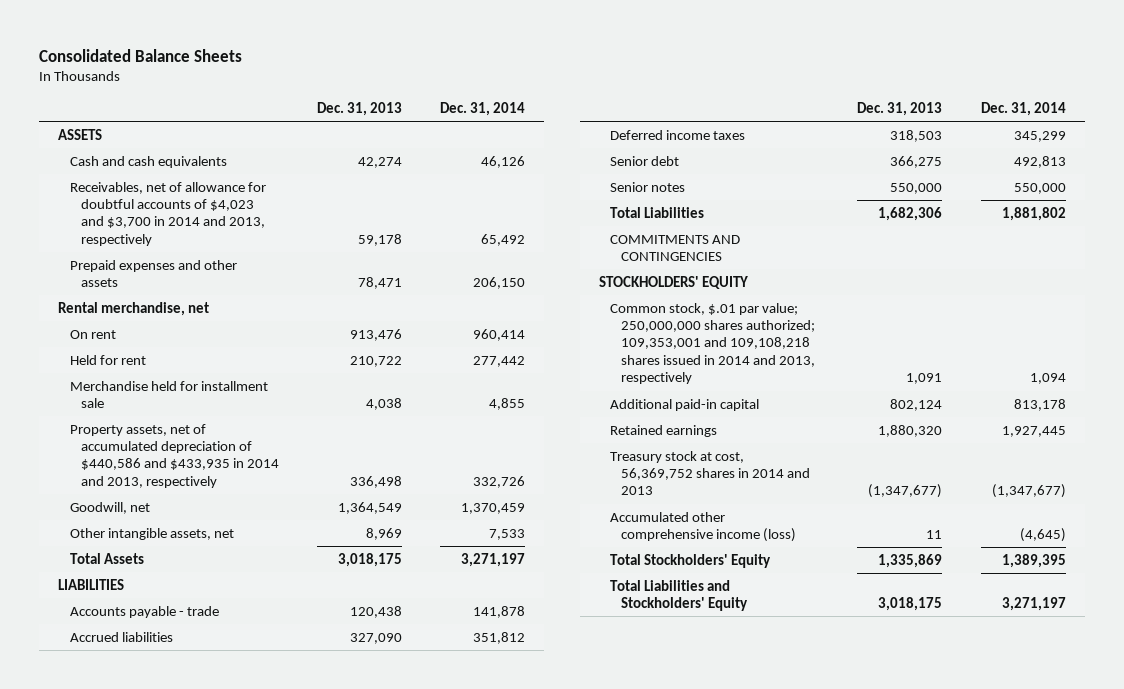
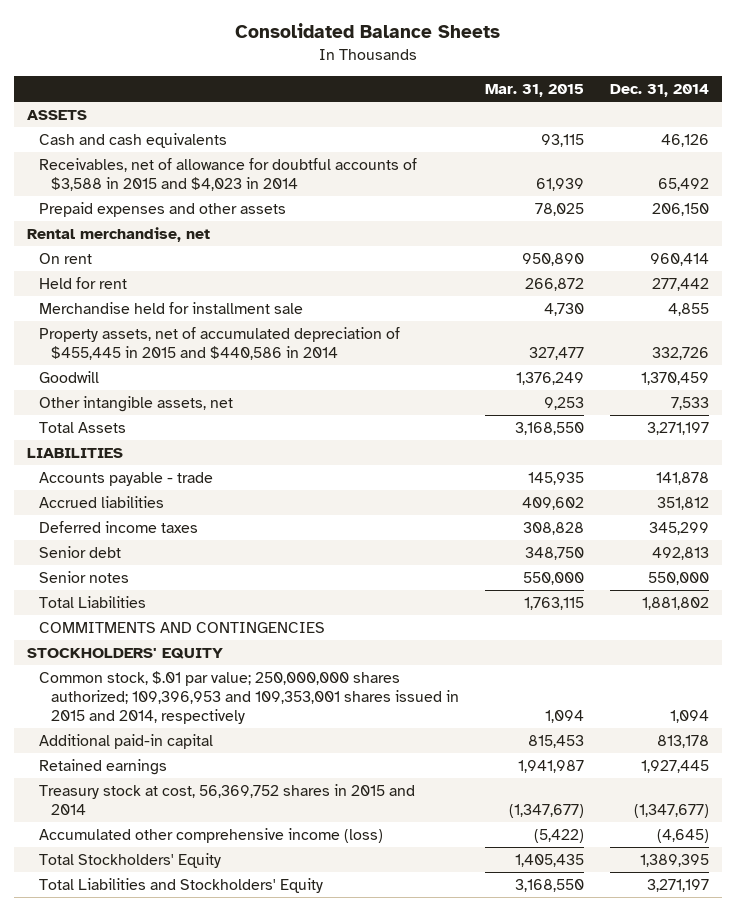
[316,102,402,117] Dec. 31, 2013 -> none
none -> [484,84,584,98] Mar. 31, 2015
[69,181,266,246] Receivables, net of allowance for doubtful accounts of $4,023 and $3,700 in 2014 and 2013, respectively -> [38,158,417,191] Receivables, net of allowance for doubtful accounts of $3,588 in 2015 and $4,023 in 2014
[69,423,279,488] Property assets, net of accumulated depreciation of $440,586 and $433,935 in 2014 and 2013, respectively -> [38,327,400,360] Property assets, net of accumulated depreciation of $455,445 in 2015 and $440,586 in 2014
[69,501,150,514] Goodwill, net -> [38,371,99,384] Goodwill
[610,302,816,385] Common stock, $.01 par value; 250,000,000 shares authorized; 109,353,001 and 109,108,218 shares issued in 2014 and 2013, respectively -> [38,671,459,724] Common stock, $.01 par value; 250,000,000 shares authorized; 109,396,953 and 109,353,001 shares issued in 2015 and 2014, respectively
[610,450,811,496] Treasury stock at cost, 56,369,752 shares in 2014 and 2013 -> [38,784,415,815] Treasury stock at cost, 56,369,752 shares in 2015 and 2014

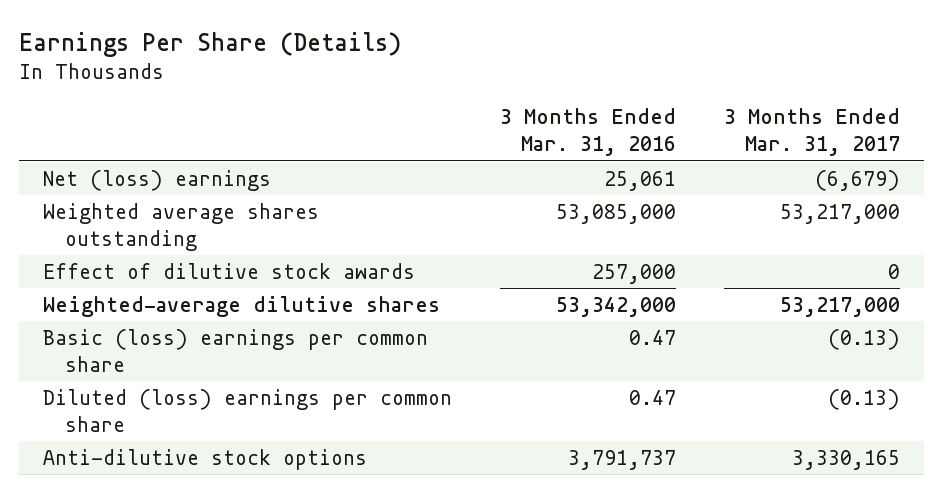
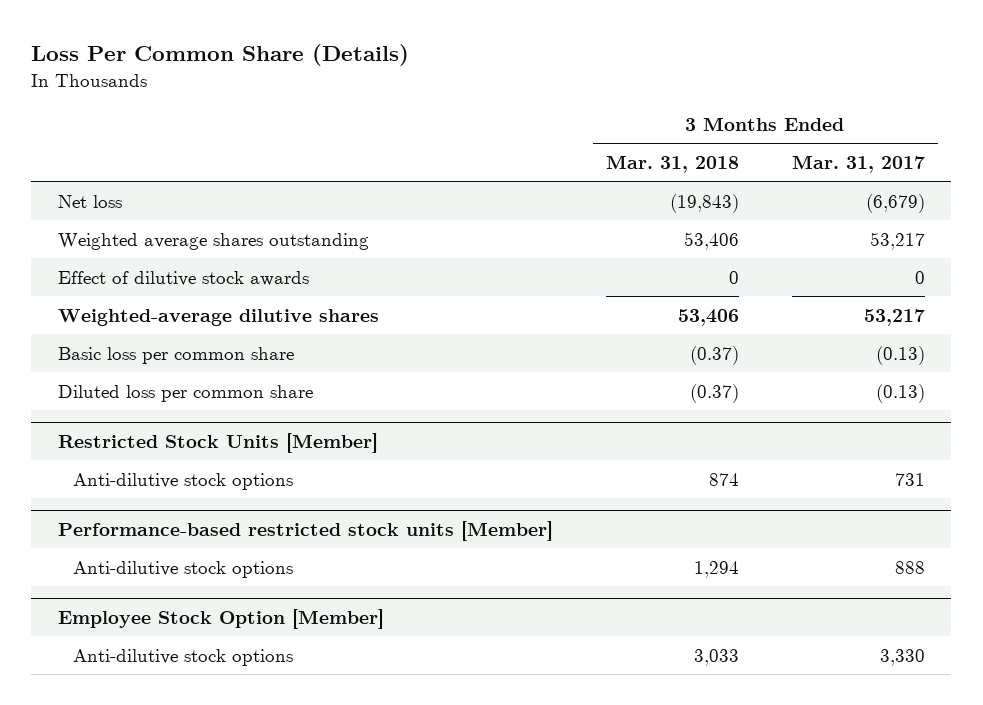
[18,32,401,58] Earnings Per Share (Details) -> [31,43,410,66] Loss Per Common Share (Details)
[499,108,676,157] 3 Months Ended Mar. 31, 2016 -> none
none -> [605,155,739,174] Mar. 31, 2018
[42,169,271,191] Net (loss) earnings -> [57,194,122,208] Net loss
[779,203,900,224] 53,217,000 -> [869,231,925,250] 53,217
[779,296,900,317] 53,217,000 -> [863,308,925,326] 53,217
[42,328,428,372] Basic (loss) earnings per common share -> [57,346,294,364] Basic loss per common share
[42,388,452,432] Diluted (loss) earnings per common share -> [57,384,313,402] Diluted loss per common share
none -> [57,432,378,453] Restricted Stock Units [Member]
[791,449,900,470] 3,330,165 -> [894,472,925,486] 731
none -> [57,520,553,541] Performance-based restricted stock units [Member]
none -> [72,560,293,578] Anti-dilutive stock options
none -> [57,608,384,629] Employee Stock Option [Member]
none -> [72,648,293,666] Anti-dilutive stock options

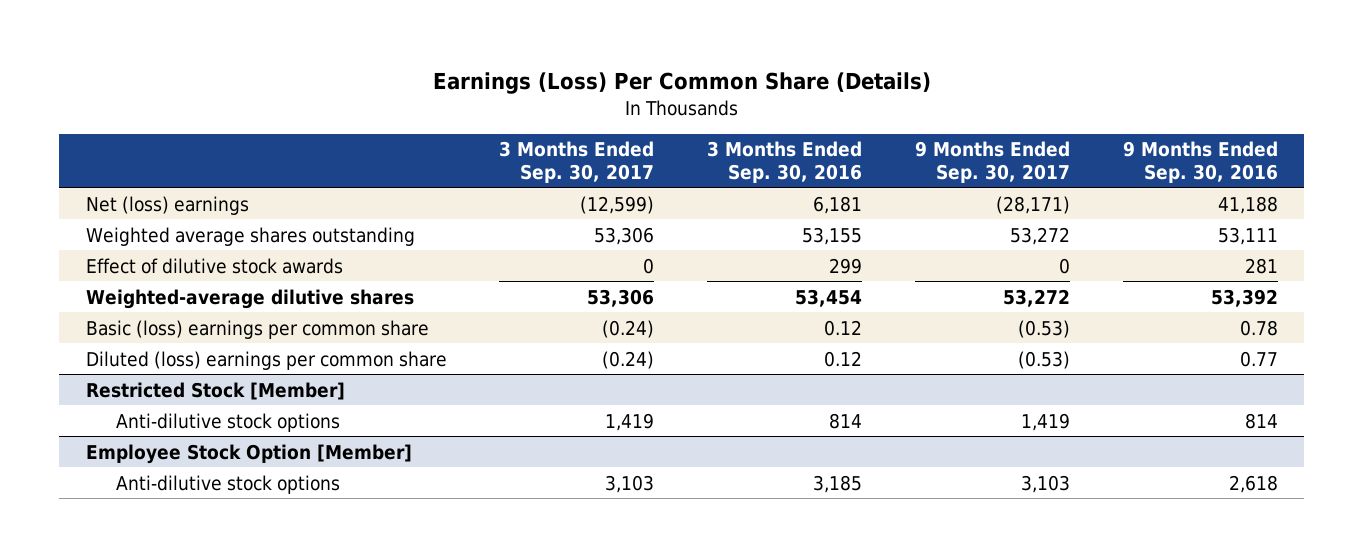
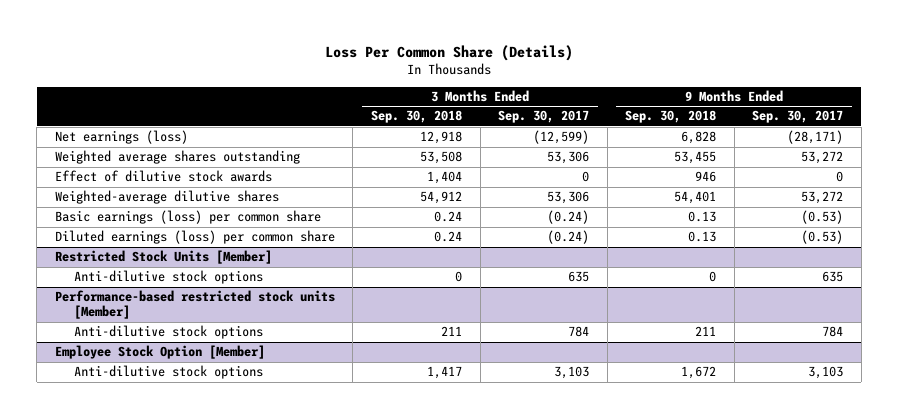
[432,71,931,94] Earnings (Loss) Per Common Share (Details) -> [325,44,574,61] Loss Per Common Share (Details)
[707,141,863,183] 3 Months Ended Sep. 30, 2016 -> none
[1122,141,1278,183] 9 Months Ended Sep. 30, 2016 -> none
none -> [371,110,463,124] Sep. 30, 2018
none -> [625,110,717,124] Sep. 30, 2018
[85,195,249,215] Net (loss) earnings -> [54,130,188,145] Net earnings (loss)
[85,319,429,339] Basic (loss) earnings per common share -> [54,210,321,225] Basic earnings (loss) per common share
[85,350,447,370] Diluted (loss) earnings per common share -> [54,230,335,245] Diluted earnings (loss) per common share
[85,381,345,400] Restricted Stock [Member] -> [54,250,272,265] Restricted Stock Units [Member]
[605,412,655,431] 1,419 -> [568,271,590,283] 635
[1020,412,1070,431] 1,419 -> [822,271,844,283] 635
none -> [54,290,335,320] Performance-based restricted stock units [Member]
none -> [74,325,264,340] Anti-dilutive stock options

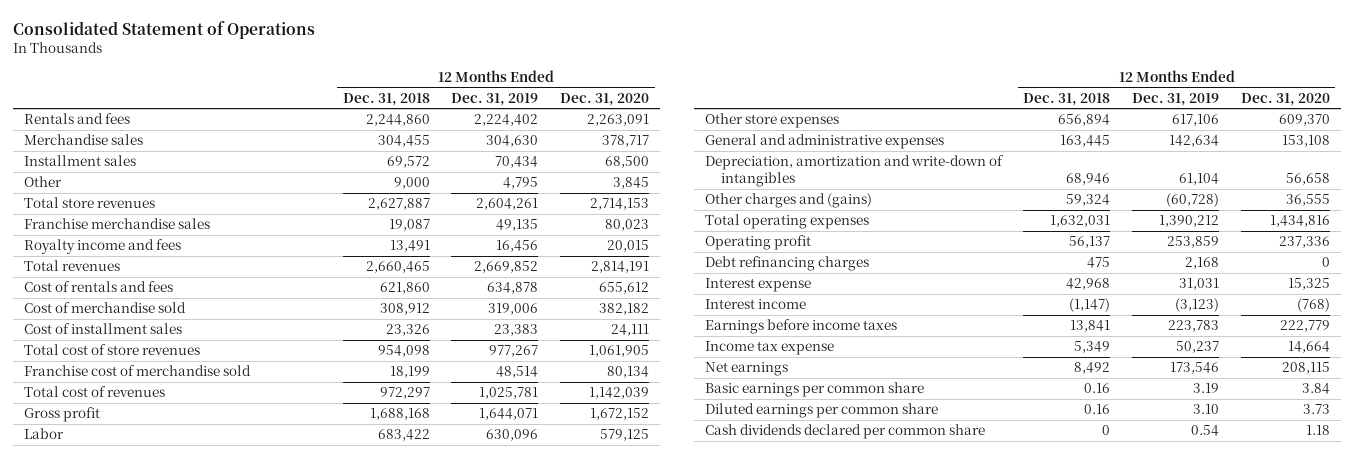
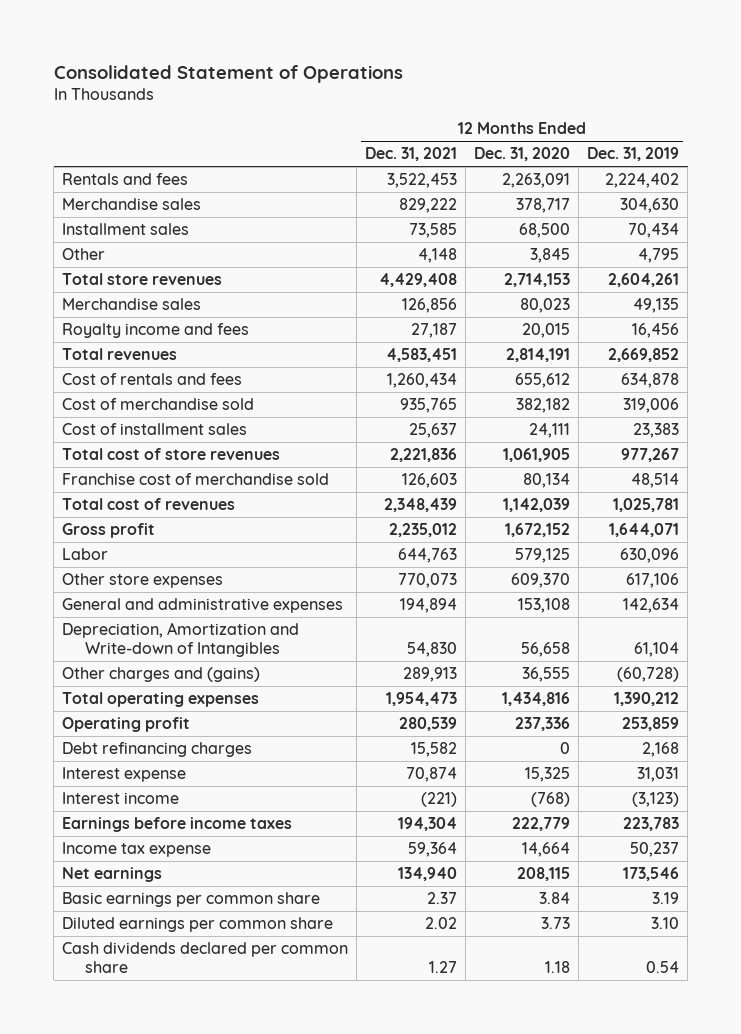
[342,92,430,106] Dec. 31, 2018 -> none
none -> [365,147,458,162] Dec. 31, 2021
[24,218,211,230] Franchise merchandise sales -> [62,298,202,311] Merchandise sales
[704,155,1004,188] Depreciation, amortization and write-down of intangibles -> [62,622,300,658] Depreciation, Amortization and Write-down of Intangibles

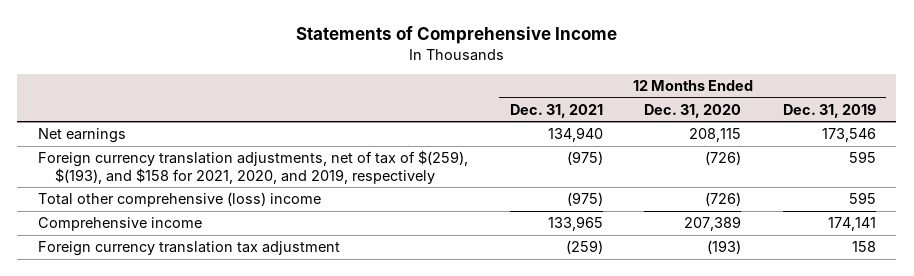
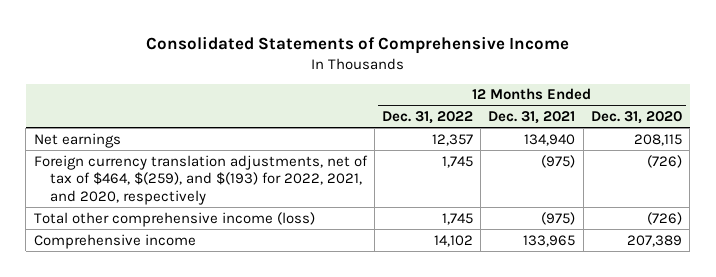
[295,25,617,44] Statements of Comprehensive Income -> [145,35,569,54] Consolidated Statements of Comprehensive Income
[782,103,876,118] Dec. 31, 2019 -> none
none -> [382,111,474,125] Dec. 31, 2022
[38,150,469,184] Foreign currency translation adjustments, net of tax of $(259), $(193), and $158 for 2021, 2020, and 2019, respectively -> [33,154,368,206] Foreign currency translation adjustments, net of tax of $464, $(259), and $(193) for 2022, 2021, and 2020, respectively
[38,192,322,208] Total other comprehensive (loss) income -> [33,211,315,227] Total other comprehensive income (loss)
[38,241,341,257] Foreign currency translation tax adjustment -> none

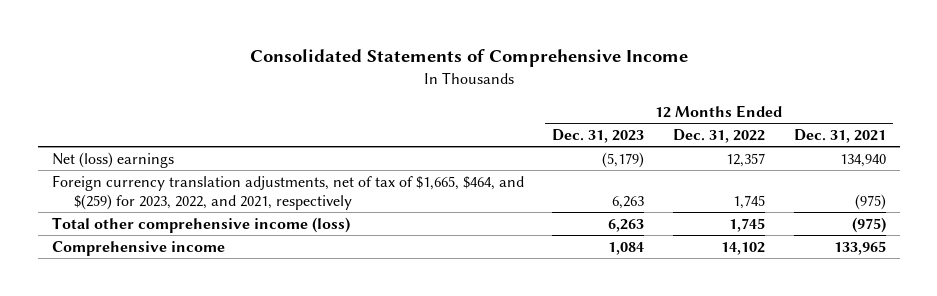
[590,111,682,125] Dec. 31, 2020 -> none
none -> [552,129,645,144] Dec. 31, 2023
[33,132,121,148] Net earnings -> [51,151,174,168] Net (loss) earnings
[33,154,368,206] Foreign currency translation adjustments, net of tax of $464, $(259), and $(193) for 2022, 2021, and 2020, respectively -> [51,174,524,210] Foreign currency translation adjustments, net of tax of $1,665, $464, and $(259) for 2023, 2022, and 2021, respectively

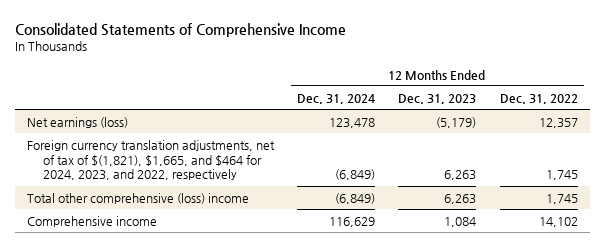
[793,129,886,144] Dec. 31, 2021 -> none
none -> [297,93,376,104] Dec. 31, 2024
[51,151,174,168] Net (loss) earnings -> [26,116,128,128] Net earnings (loss)
[51,174,524,210] Foreign currency translation adjustments, net of tax of $1,665, $464, and $(259) for 2023, 2022, and 2021, respectively -> [26,139,275,181] Foreign currency translation adjustments, net of tax of $(1,821), $1,665, and $464 for 2024, 2023, and 2022, respectively
[51,216,350,233] Total other comprehensive income (loss) -> [26,192,249,204] Total other comprehensive (loss) income

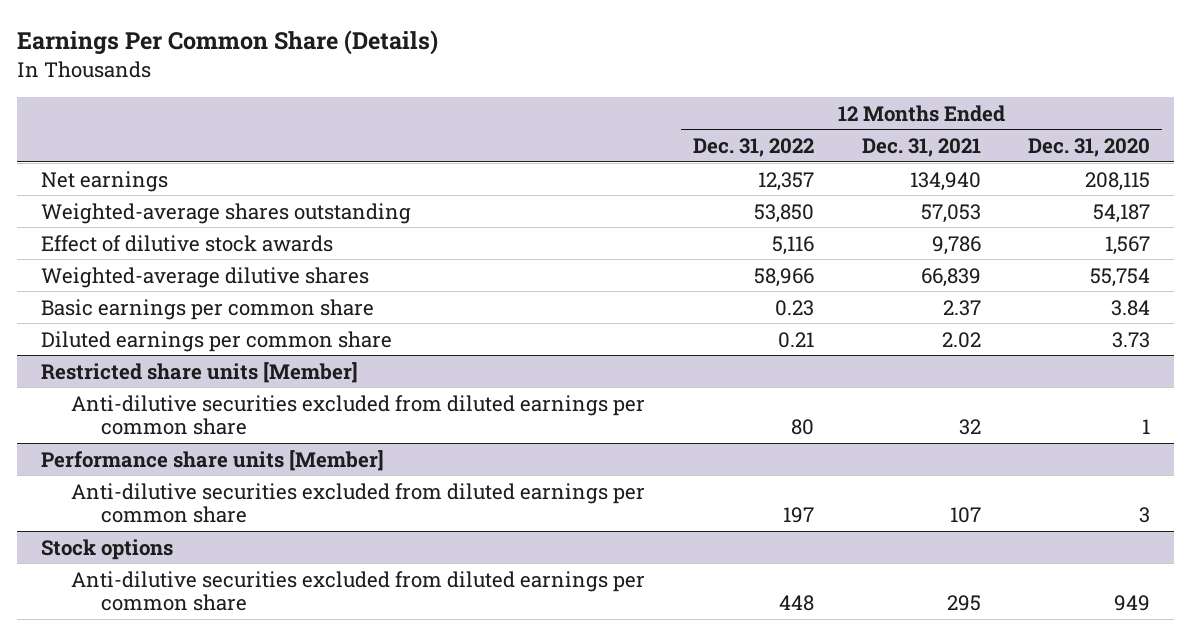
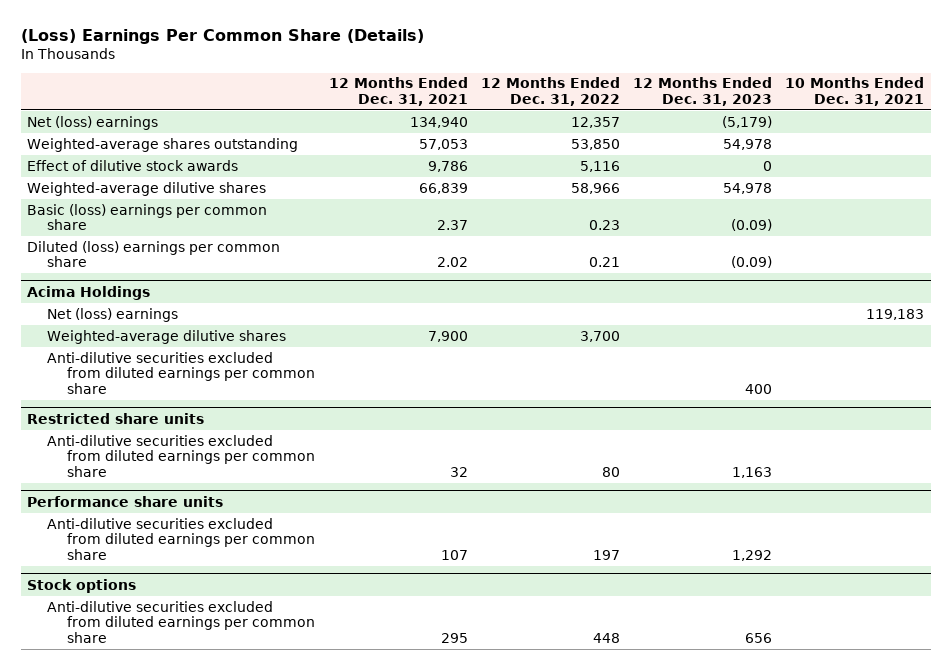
[16,29,438,55] Earnings Per Common Share (Details) -> [20,29,424,45] (Loss) Earnings Per Common Share (Details)
[1028,138,1151,158] Dec. 31, 2020 -> none
none -> [633,77,773,106] 12 Months Ended Dec. 31, 2023
none -> [785,77,925,106] 10 Months Ended Dec. 31, 2021
[40,170,168,192] Net earnings -> [27,115,159,130] Net (loss) earnings
[40,298,374,320] Basic earnings per common share -> [27,203,268,231] Basic (loss) earnings per common share
[40,330,392,352] Diluted earnings per common share -> [27,240,281,268] Diluted (loss) earnings per common share
none -> [27,285,151,300] Acima Holdings
none -> [47,307,179,322] Net (loss) earnings
none -> [47,329,287,344] Weighted-average dilutive shares
none -> [47,351,316,394] Anti-dilutive securities excluded from diluted earnings per common share
[40,361,358,383] Restricted share units [Member] -> [27,412,205,424] Restricted share units
[40,449,384,471] Performance share units [Member] -> [27,495,224,507] Performance share units

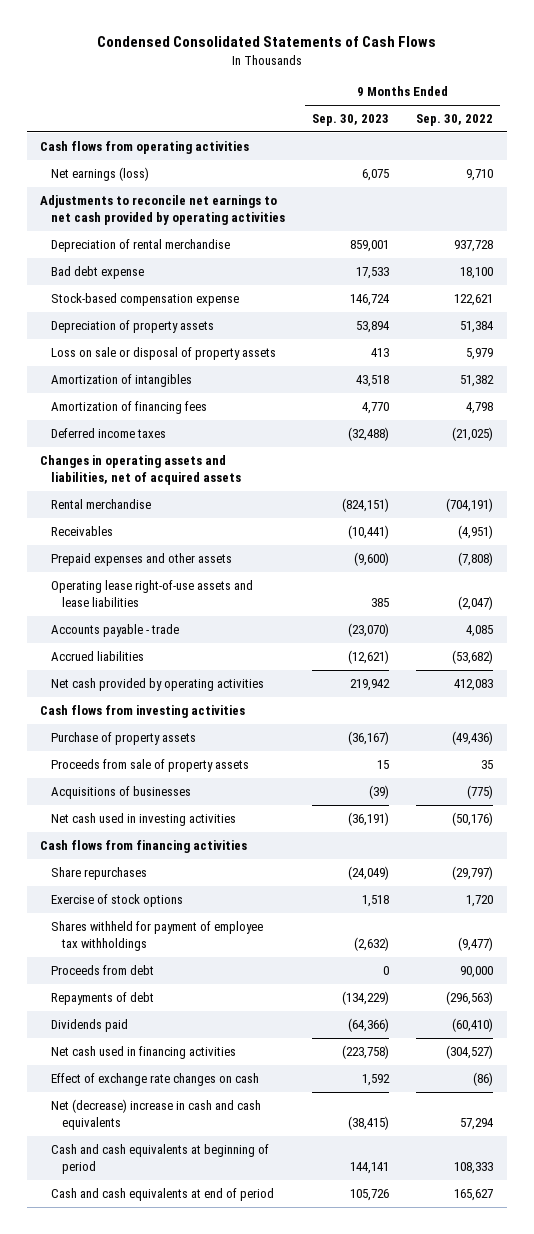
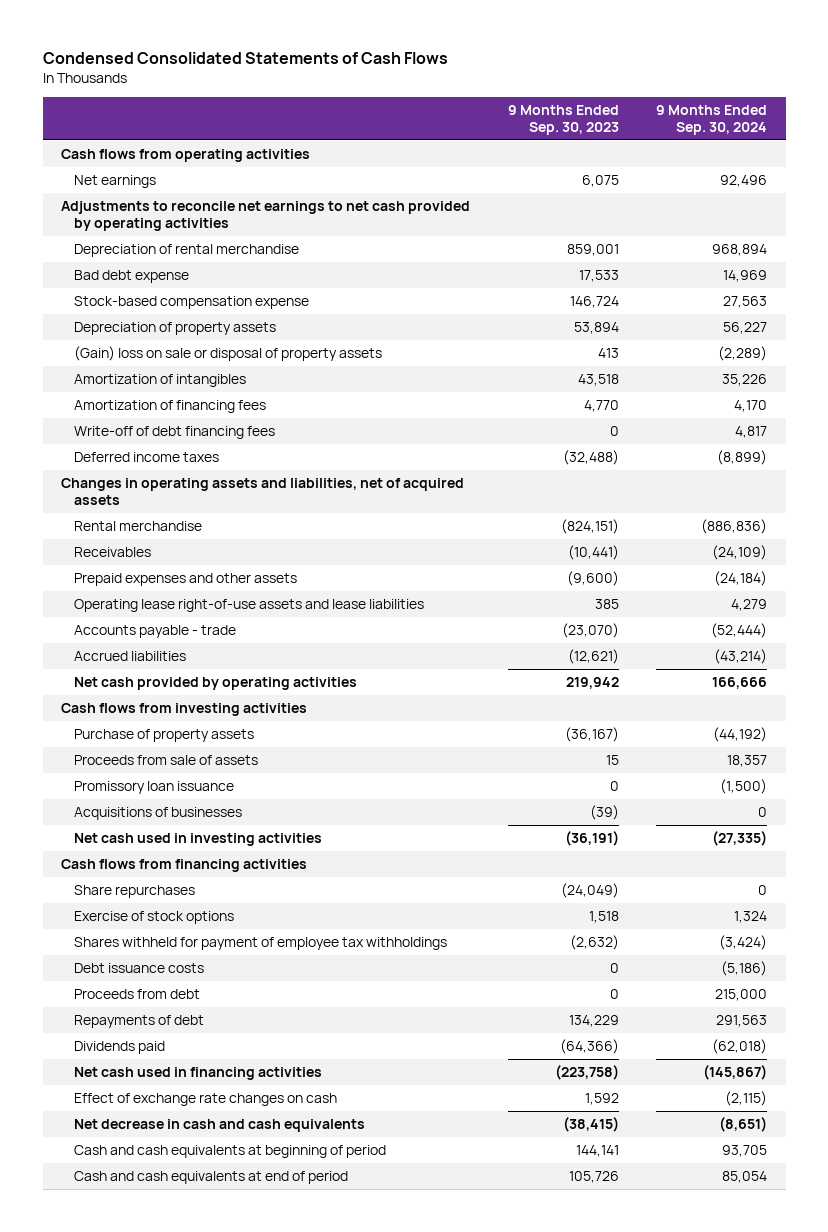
[416,114,494,127] Sep. 30, 2022 -> none
none -> [655,105,767,135] 9 Months Ended Sep. 30, 2024
[51,167,150,182] Net earnings (loss) -> [74,175,157,189] Net earnings
[51,347,277,361] Loss on sale or disposal of property assets -> [74,346,383,362] (Gain) loss on sale or disposal of property assets
none -> [74,426,276,440] Write-off of debt financing fees
[51,759,250,773] Proceeds from sale of property assets -> [74,755,259,766] Proceeds from sale of assets
none -> [74,781,235,795] Promissory loan issuance
none -> [74,963,205,974] Debt issuance costs
[342,991,390,1006] (134,229) -> [568,1015,619,1028] 134,229
[51,1099,262,1131] Net (decrease) increase in cash and cash equivalents -> [74,1119,366,1133] Net decrease in cash and cash equivalents

